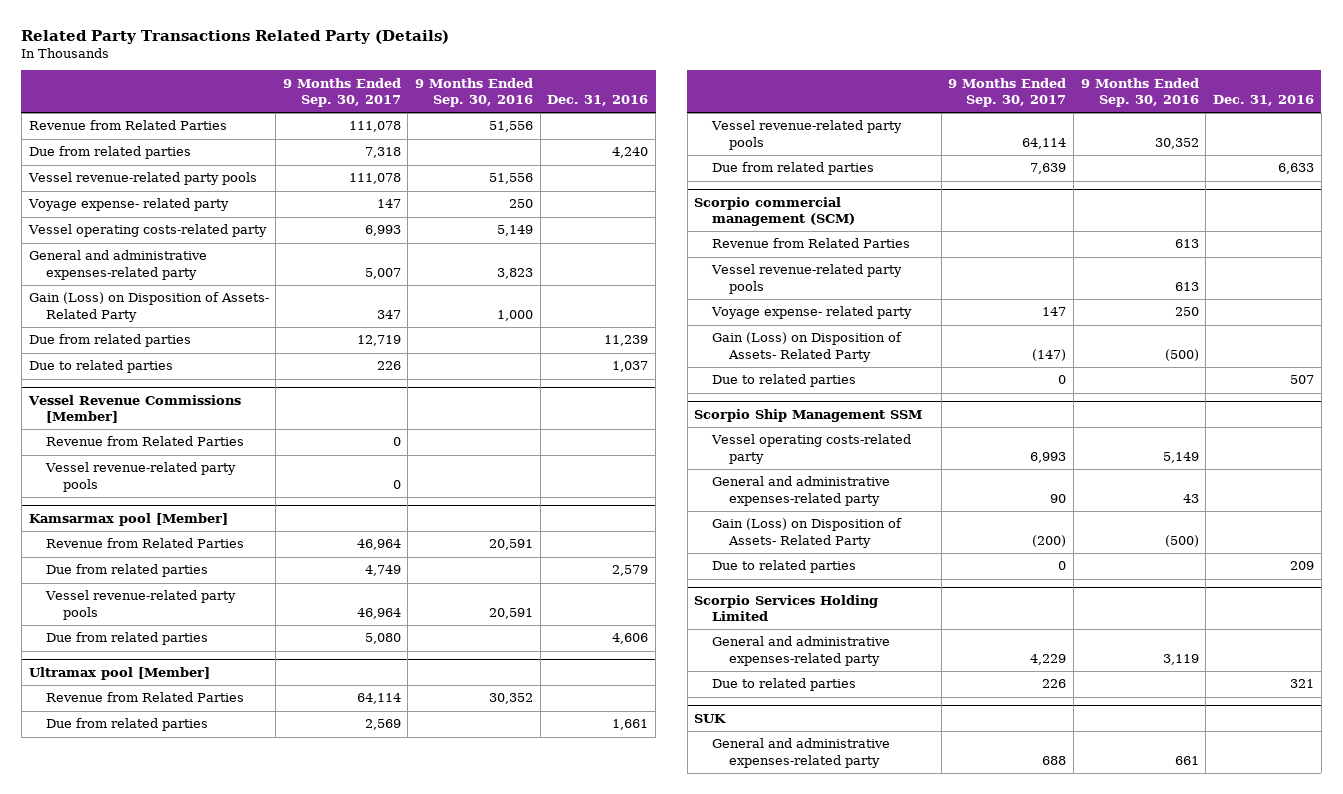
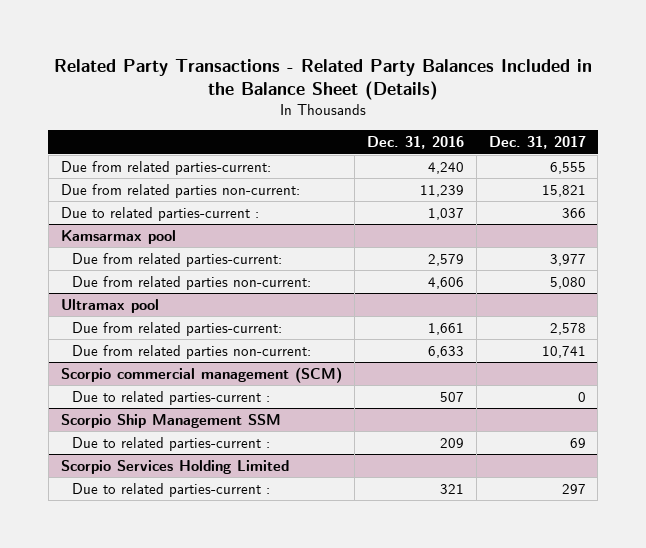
[21,29,450,44] Related Party Transactions Related Party (Details) -> [54,58,593,101] Related Party Transactions - Related Party Balances Included in the Balance Sheet (Details)
[282,77,401,108] 9 Months Ended Sep. 30, 2017 -> none
[415,77,534,108] 9 Months Ended Sep. 30, 2016 -> none
none -> [488,136,586,150] Dec. 31, 2017
[28,120,227,131] Revenue from Related Parties -> none
[27,172,257,186] Vessel revenue-related party pools -> none
[27,198,229,212] Voyage expense- related party -> none
[27,224,267,238] Vessel operating costs-related party -> none
[28,250,207,280] General and administrative expenses-related party -> none
[28,292,269,322] Gain (Loss) on Disposition of Assets- Related Party -> none
[27,394,241,423] Vessel Revenue Commissions [Member] -> none
[46,436,245,447] Revenue from Related Parties -> none
[45,462,237,492] Vessel revenue-related party pools -> none
[46,538,245,549] Revenue from Related Parties -> none
[45,590,237,620] Vessel revenue-related party pools -> none
[46,692,245,703] Revenue from Related Parties -> none
[710,120,902,150] Vessel revenue-related party pools -> none
[28,146,191,160] Due from related parties -> [60,160,271,175] Due from related parties-current:
[28,334,191,348] Due from related parties -> [60,183,300,198] Due from related parties non-current:
[28,360,173,374] Due to related parties -> [60,206,259,221] Due to related parties-current :
[28,512,228,526] Kamsarmax pool [Member] -> [60,229,176,244] Kamsarmax pool
[46,564,209,578] Due from related parties -> [72,252,283,267] Due from related parties-current:
[46,632,209,646] Due from related parties -> [72,275,312,290] Due from related parties non-current:
[28,666,210,680] Ultramax pool [Member] -> [60,298,159,313] Ultramax pool
[46,718,209,732] Due from related parties -> [72,321,283,336] Due from related parties-current:
[711,162,874,176] Due from related parties -> [72,344,312,359] Due from related parties non-current:
[711,238,910,249] Revenue from Related Parties -> none
[710,264,902,294] Vessel revenue-related party pools -> none
[710,306,912,320] Voyage expense- related party -> none
[711,332,902,362] Gain (Loss) on Disposition of Assets- Related Party -> none
[711,374,856,388] Due to related parties -> [72,390,271,405] Due to related parties-current :
[710,434,911,464] Vessel operating costs-related party -> none
[711,476,890,506] General and administrative expenses-related party -> none
[711,518,902,548] Gain (Loss) on Disposition of Assets- Related Party -> none
[711,560,856,574] Due to related parties -> [72,436,271,451] Due to related parties-current :
[711,636,890,666] General and administrative expenses-related party -> none
[694,713,727,723] SUK -> none
[711,738,890,768] General and administrative expenses-related party -> none
[711,678,856,692] Due to related parties -> [72,482,271,497] Due to related parties-current :

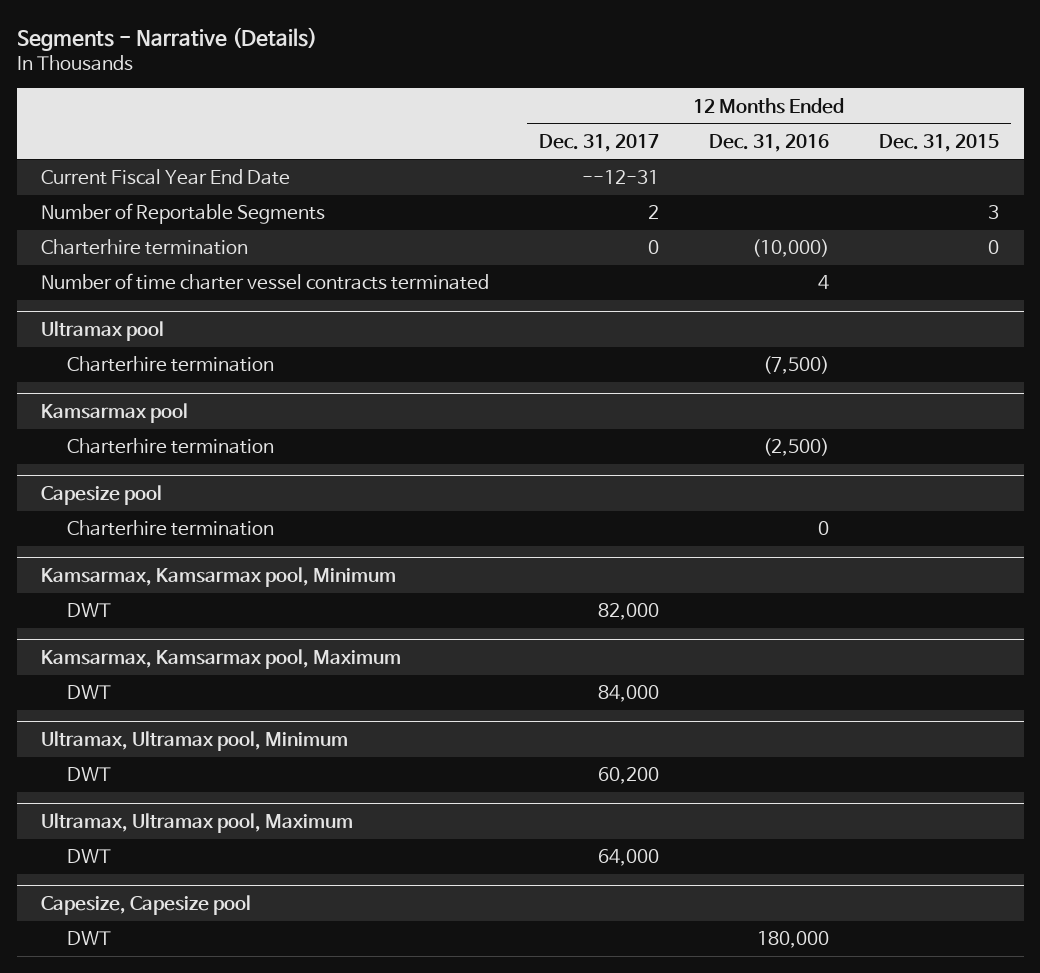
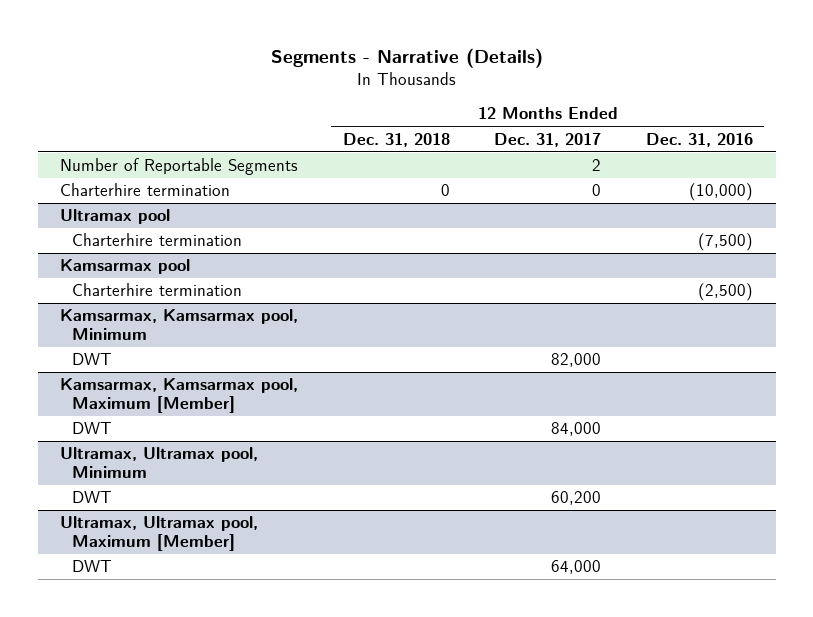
[878,133,999,152] Dec. 31, 2015 -> none
none -> [342,132,450,147] Dec. 31, 2018
[41,169,291,186] Current Fiscal Year End Date -> none
[41,273,490,291] Number of time charter vessel contracts terminated -> none
[41,485,163,506] Capesize pool -> none
[66,520,274,537] Charterhire termination -> none
[41,649,402,670] Kamsarmax, Kamsarmax pool, Maximum -> [59,378,298,414] Kamsarmax, Kamsarmax pool, Maximum [Member]
[41,813,354,834] Ultramax, Ultramax pool, Maximum -> [59,516,258,552] Ultramax, Ultramax pool, Maximum [Member]
[41,895,252,916] Capesize, Capesize pool -> none
[66,931,111,946] DWT -> none

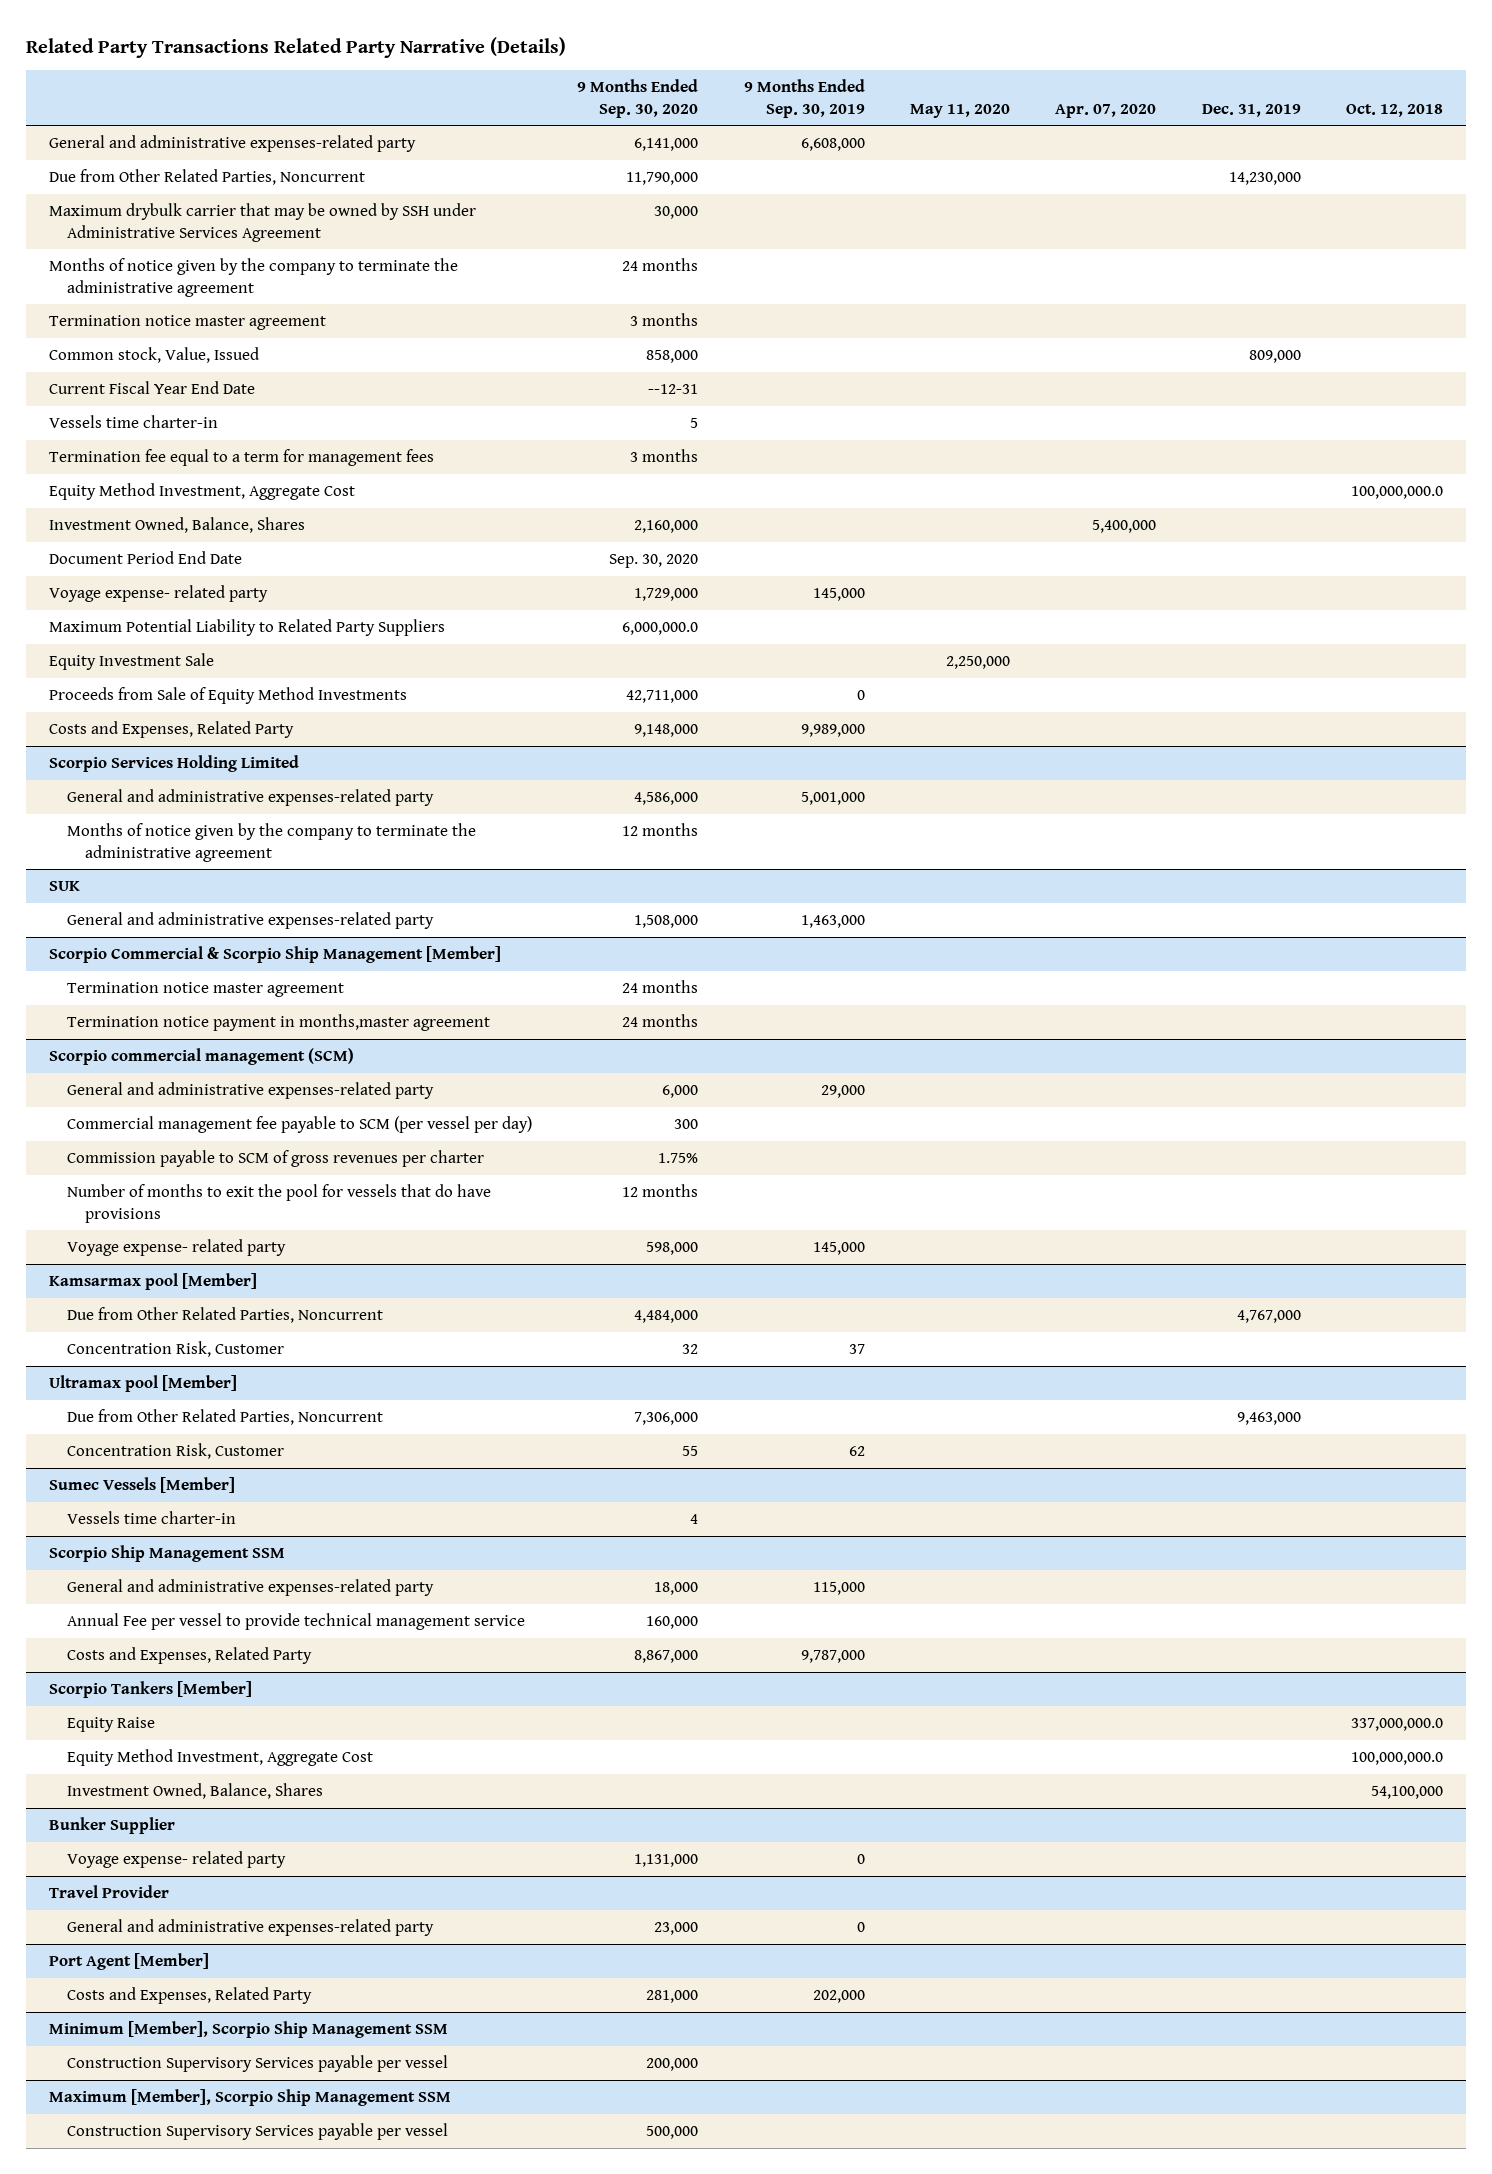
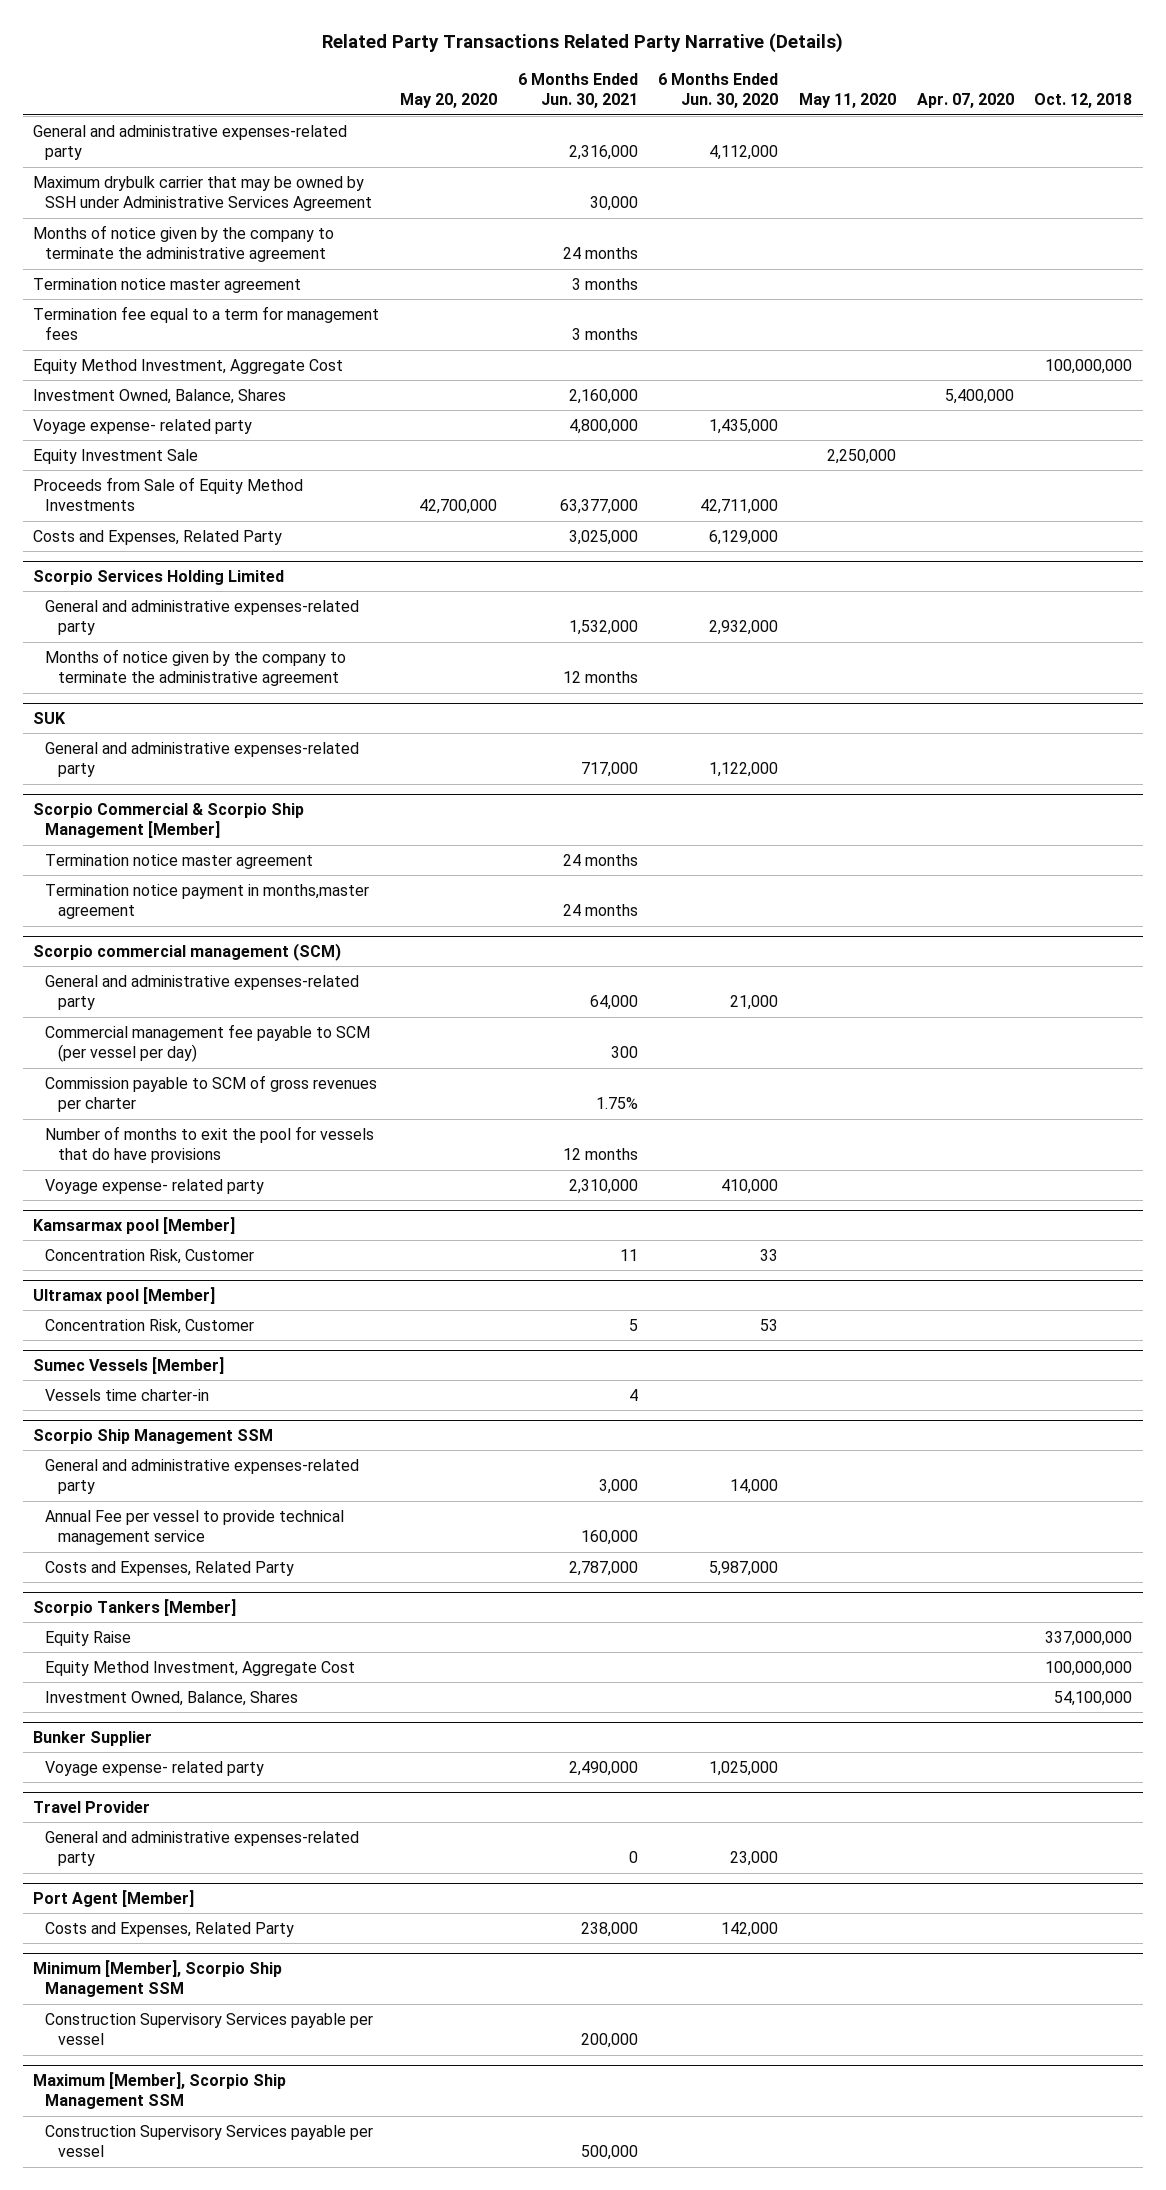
[577,79,699,118] 9 Months Ended Sep. 30, 2020 -> none
[743,79,865,118] 9 Months Ended Sep. 30, 2019 -> none
[1201,103,1301,117] Dec. 31, 2019 -> none
none -> [400,93,498,109] May 20, 2020
none -> [517,72,638,109] 6 Months Ended Jun. 30, 2021
none -> [658,72,779,109] 6 Months Ended Jun. 30, 2020
[49,169,366,186] Due from Other Related Parties, Noncurrent -> none
[49,347,260,364] Common stock, Value, Issued -> none
[49,381,256,395] Current Fiscal Year End Date -> none
[49,415,219,429] Vessels time charter-in -> none
[1350,486,1443,500] 100,000,000.0 -> [1045,358,1133,374] 100,000,000
[49,551,243,565] Document Period End Date -> none
[49,619,446,637] Maximum Potential Liability to Related Party Suppliers -> none
[67,1307,384,1324] Due from Other Related Parties, Noncurrent -> none
[67,1409,384,1426] Due from Other Related Parties, Noncurrent -> none
[1350,1718,1443,1732] 337,000,000.0 -> [1045,1630,1133,1646] 337,000,000
[1350,1752,1443,1766] 100,000,000.0 -> [1045,1660,1133,1676] 100,000,000

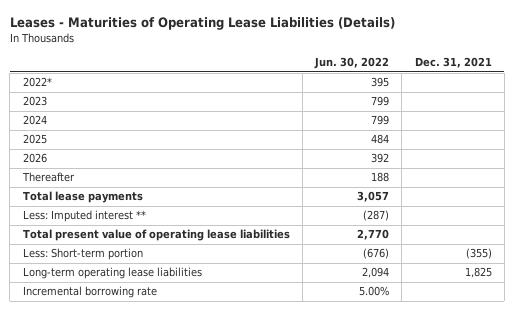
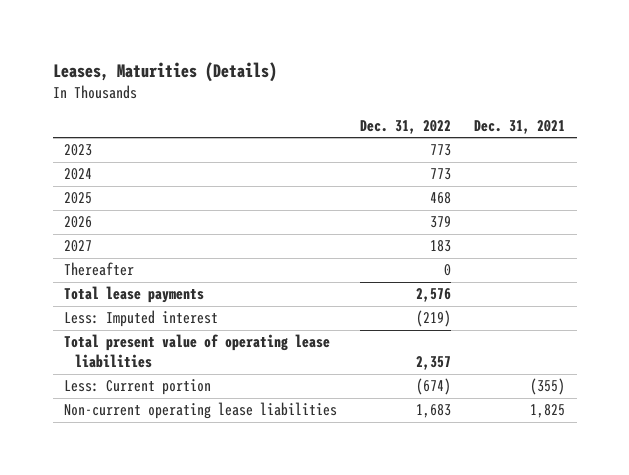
[9,16,395,30] Leases - Maturities of Operating Lease Liabilities (Details) -> [52,61,277,82] Leases, Maturities (Details)
[314,57,390,70] Jun. 30, 2022 -> none
none -> [360,119,452,134] Dec. 31, 2022
[22,77,52,88] 2022* -> none
none -> [64,240,93,253] 2027
[22,210,146,223] Less: Imputed interest ** -> [64,310,219,328] Less: Imputed interest
[22,286,157,299] Incremental borrowing rate -> none
[22,248,143,261] Less: Short-term portion -> [64,379,212,396] Less: Current portion
[22,267,202,280] Long-term operating lease liabilities -> [64,402,338,420] Non-current operating lease liabilities

